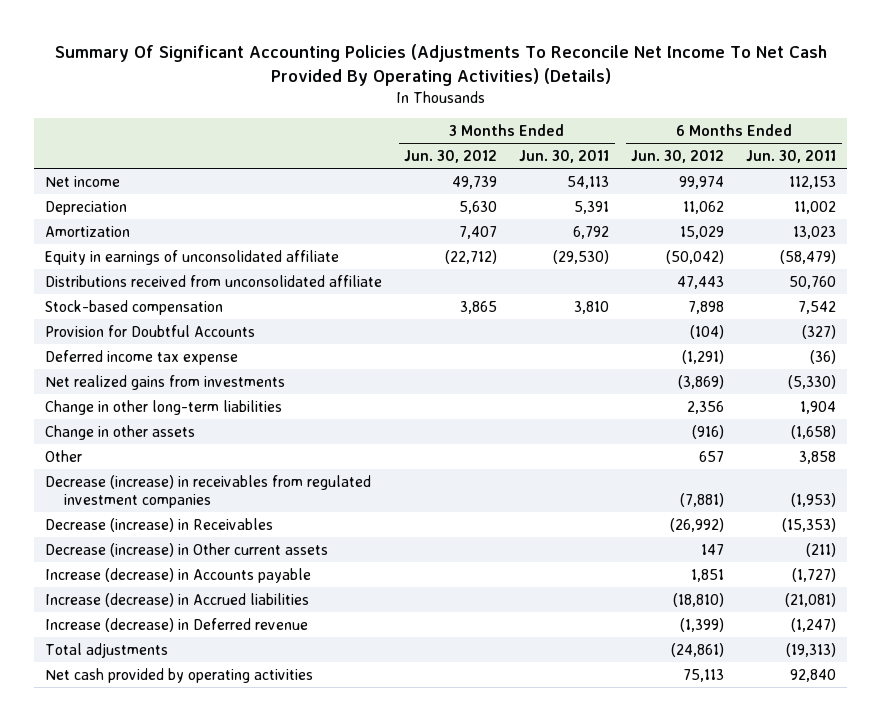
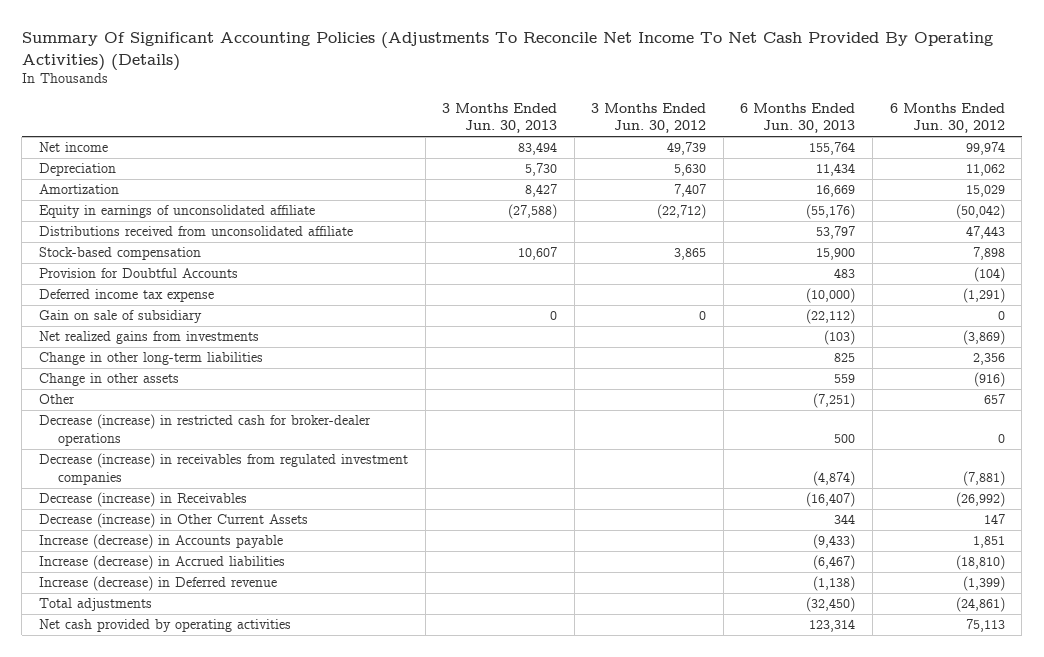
[519,150,610,164] Jun. 30, 2011 -> none
[746,150,837,164] Jun. 30, 2011 -> none
none -> [442,102,558,134] 3 Months Ended Jun. 30, 2013
none -> [740,102,856,134] 6 Months Ended Jun. 30, 2013
none -> [38,310,202,324] Gain on sale of subsidiary
none -> [38,414,371,447] Decrease (increase) in restricted cash for broker-dealer operations
[45,542,329,557] Decrease (increase) in Other current assets -> [38,513,308,529] Decrease (increase) in Other Current Assets

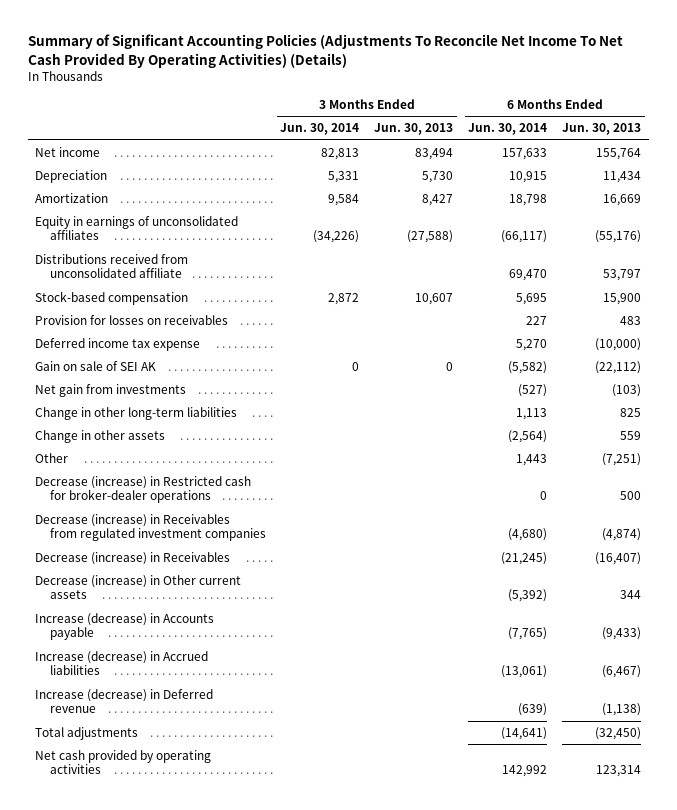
[21,32,993,71] Summary Of Significant Accounting Policies (Adjustments To Reconcile Net Income To Net Cash Provided By Operating Activities) (Details) -> [28,34,624,68] Summary of Significant Accounting Policies (Adjustments To Reconcile Net Income To Net Cash Provided By Operating Activities) (Details)
[591,102,707,134] 3 Months Ended Jun. 30, 2012 -> none
[889,102,1005,134] 6 Months Ended Jun. 30, 2012 -> none
none -> [280,123,360,136] Jun. 30, 2014
none -> [468,123,548,136] Jun. 30, 2014
[38,205,315,219] Equity in earnings of unconsolidated affiliate -> [35,216,239,241] Equity in earnings of unconsolidated affiliates
[38,268,238,279] Provision for Doubtful Accounts -> [35,315,229,326] Provision for losses on receivables
[38,310,202,324] Gain on sale of subsidiary -> [35,361,157,372] Gain on sale of SEI AK
[38,331,259,345] Net realized gains from investments -> [35,384,187,398] Net gain from investments
[38,414,371,447] Decrease (increase) in restricted cash for broker-dealer operations -> [35,476,252,504] Decrease (increase) in Restricted cash for broker-dealer operations
[38,453,408,486] Decrease (increase) in receivables from regulated investment companies -> [35,514,266,542] Decrease (increase) in Receivables from regulated investment companies
[38,513,308,529] Decrease (increase) in Other Current Assets -> [35,575,242,600] Decrease (increase) in Other current assets

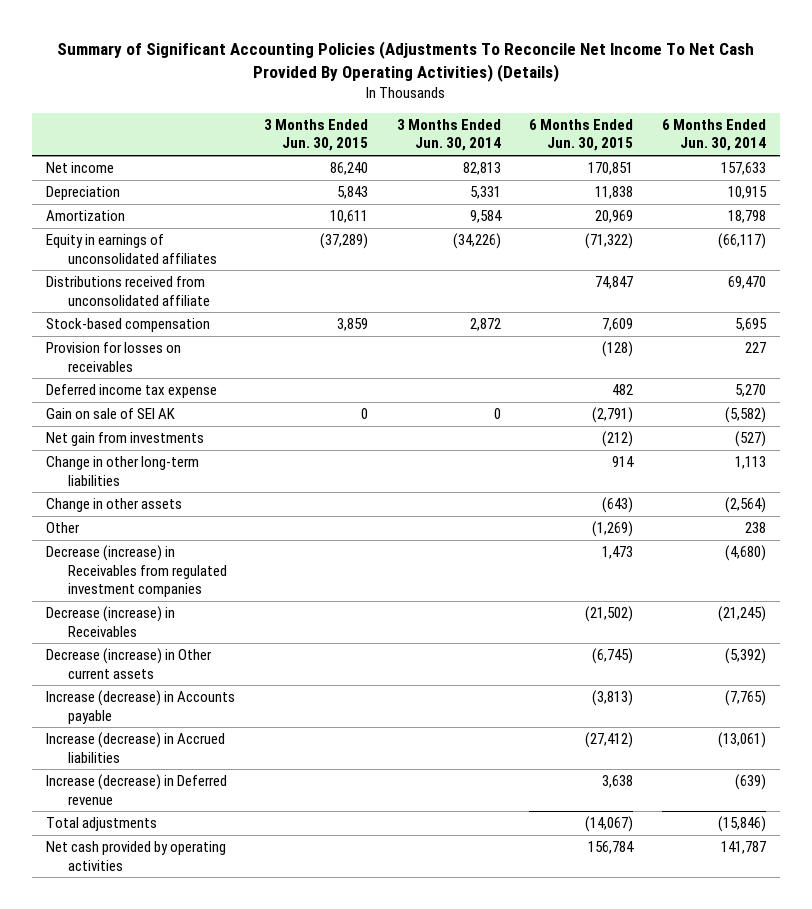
[374,123,454,136] Jun. 30, 2013 -> none
[562,123,642,136] Jun. 30, 2013 -> none
none -> [264,119,369,152] 3 Months Ended Jun. 30, 2015
none -> [529,119,634,152] 6 Months Ended Jun. 30, 2015
[35,476,252,504] Decrease (increase) in Restricted cash for broker-dealer operations -> none
[516,454,548,467] 1,443 -> [744,522,766,534] 238
[501,727,548,741] (14,641) -> [717,816,766,833] (15,846)
[502,765,548,778] 142,992 -> [720,841,766,855] 141,787

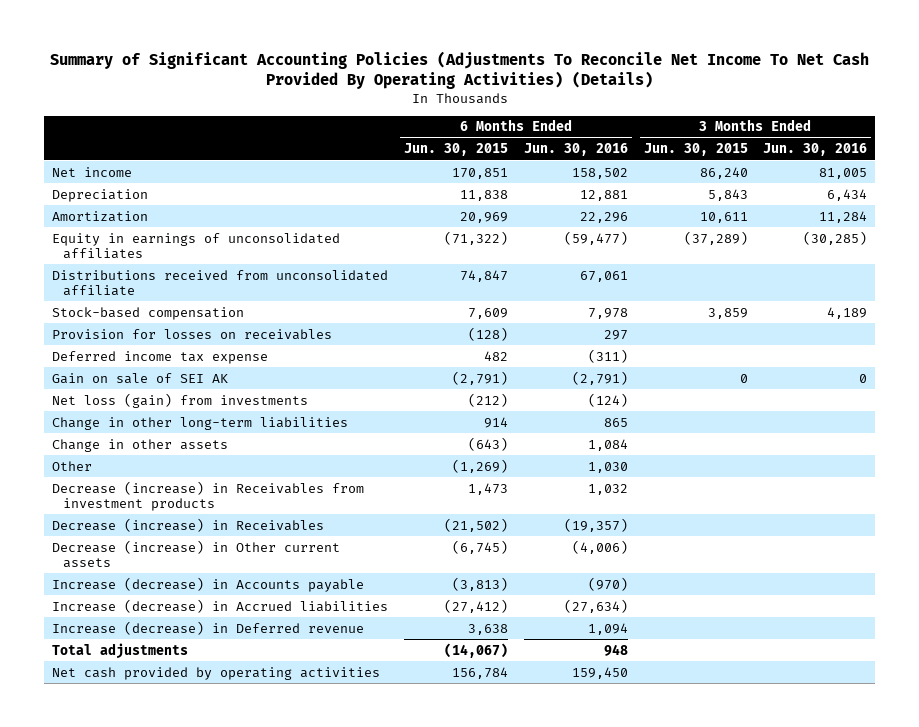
[396,119,501,152] 3 Months Ended Jun. 30, 2014 -> none
[661,119,766,152] 6 Months Ended Jun. 30, 2014 -> none
none -> [523,143,628,157] Jun. 30, 2016
none -> [763,143,868,157] Jun. 30, 2016
[46,432,205,447] Net gain from investments -> [52,392,309,408] Net loss (gain) from investments
[46,545,227,597] Decrease (increase) in Receivables from regulated investment companies -> [52,480,365,512] Decrease (increase) in Receivables from investment products

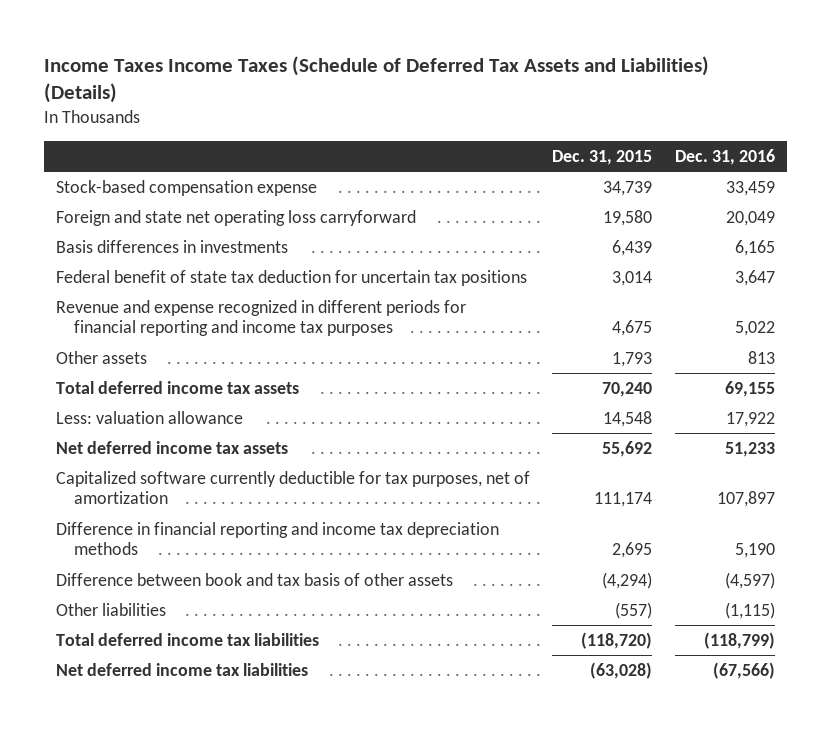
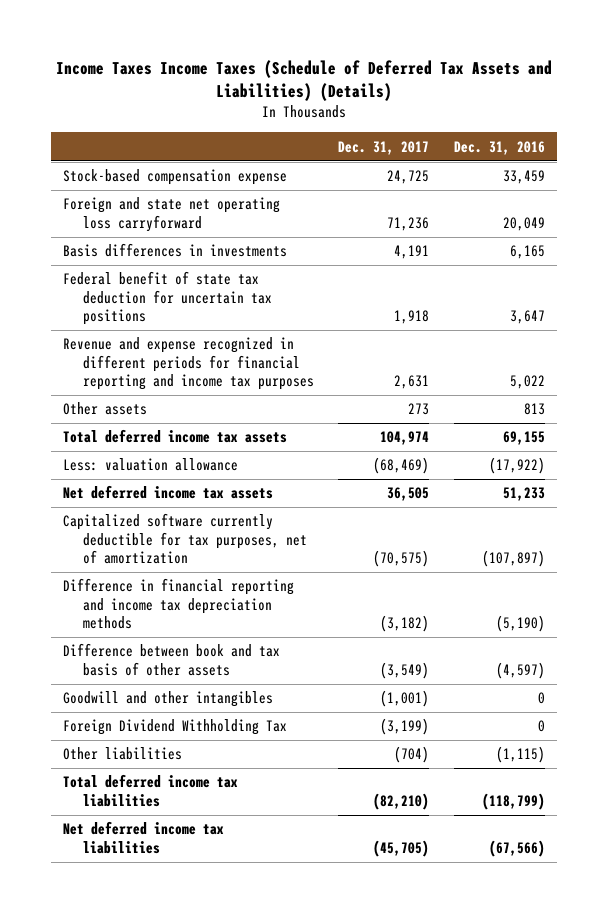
[552,149,653,165] Dec. 31, 2015 -> none
none -> [338,140,430,155] Dec. 31, 2017
[726,411,776,427] 17,922 -> [488,457,545,475] (17,922)
[717,491,776,508] 107,897 -> [481,550,545,568] (107,897)
[735,543,776,559] 5,190 -> [495,615,545,633] (5,190)
none -> [62,691,273,708] Goodwill and other intangibles
none -> [62,719,287,736] Foreign Dividend Withholding Tax

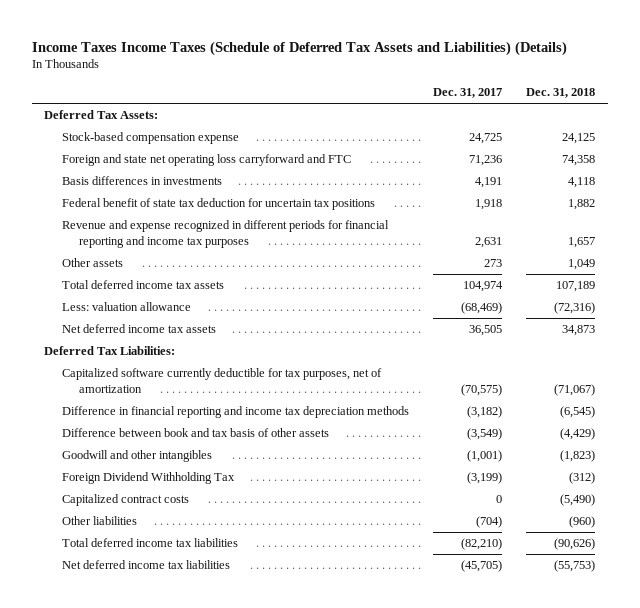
[453,140,545,155] Dec. 31, 2016 -> none
none -> [526,88,596,99] Dec. 31, 2018
none -> [44,110,159,120] Deferred Tax Assets:
[62,197,280,232] Foreign and state net operating loss carryforward -> [61,154,351,167] Foreign and state net operating loss carryforward and FTC
none -> [44,346,176,356] Deferred Tax Liabilities:
none -> [61,494,189,507] Capitalized contract costs

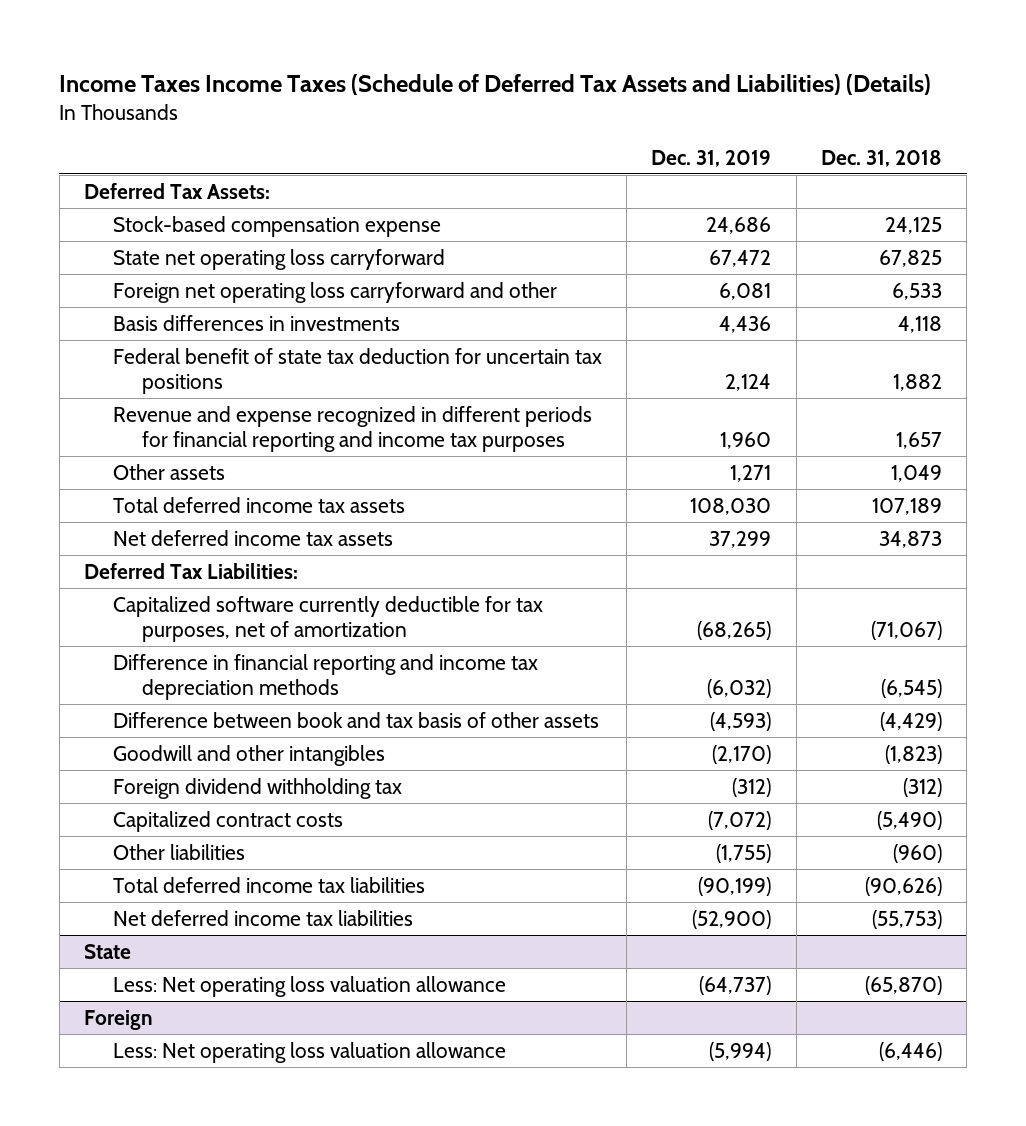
[433,88,503,99] Dec. 31, 2017 -> none
none -> [651,149,772,167] Dec. 31, 2019
[61,154,351,167] Foreign and state net operating loss carryforward and FTC -> [112,248,445,270] State net operating loss carryforward
[562,155,596,167] 74,358 -> [879,249,943,267] 67,825
none -> [112,281,557,303] Foreign net operating loss carryforward and other
[61,302,191,312] Less: valuation allowance -> none
[61,472,235,485] Foreign Dividend Withholding Tax -> [112,777,402,799] Foreign dividend withholding tax
none -> [83,943,131,959] State
none -> [112,975,506,997] Less: Net operating loss valuation allowance
none -> [83,1009,153,1030] Foreign
none -> [112,1041,506,1063] Less: Net operating loss valuation allowance

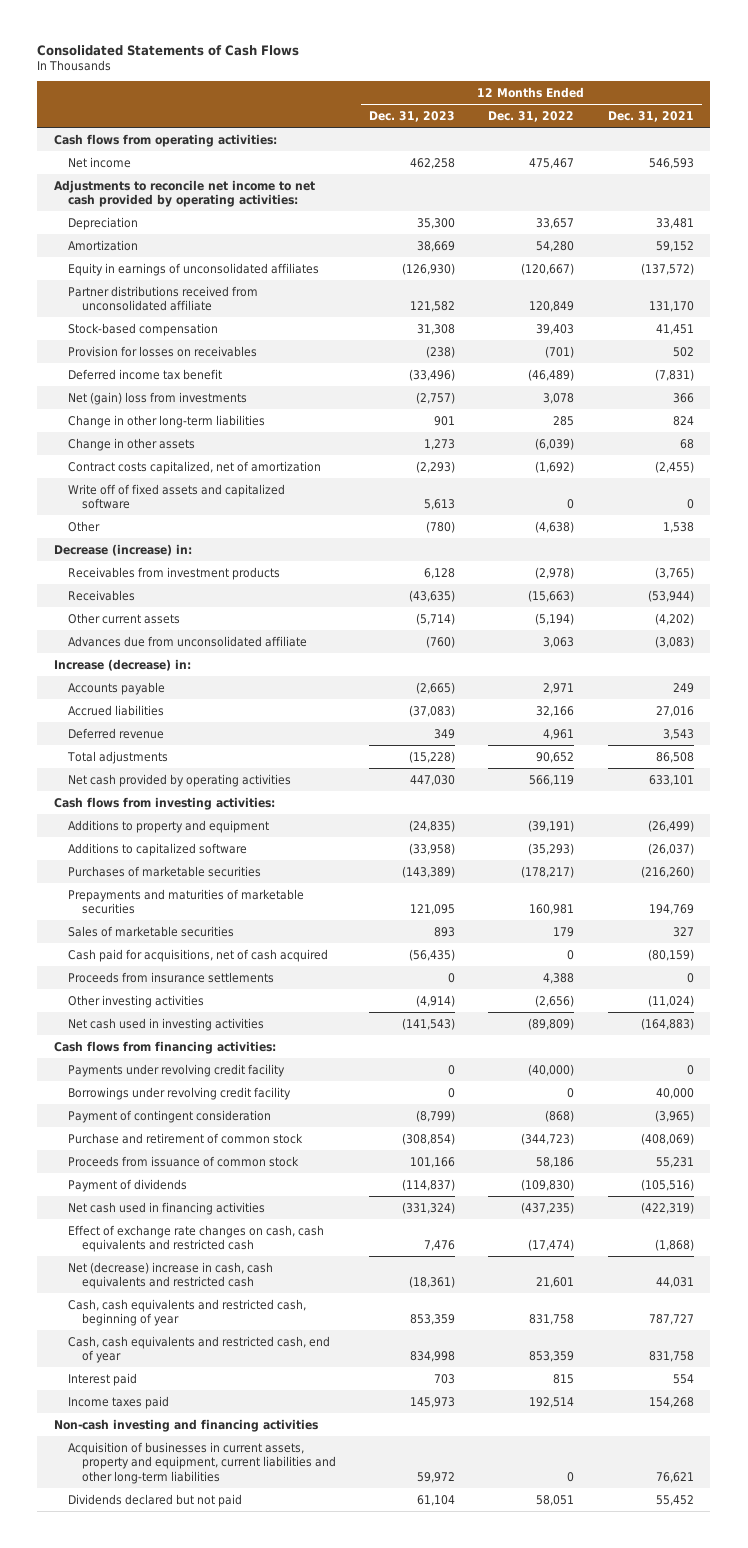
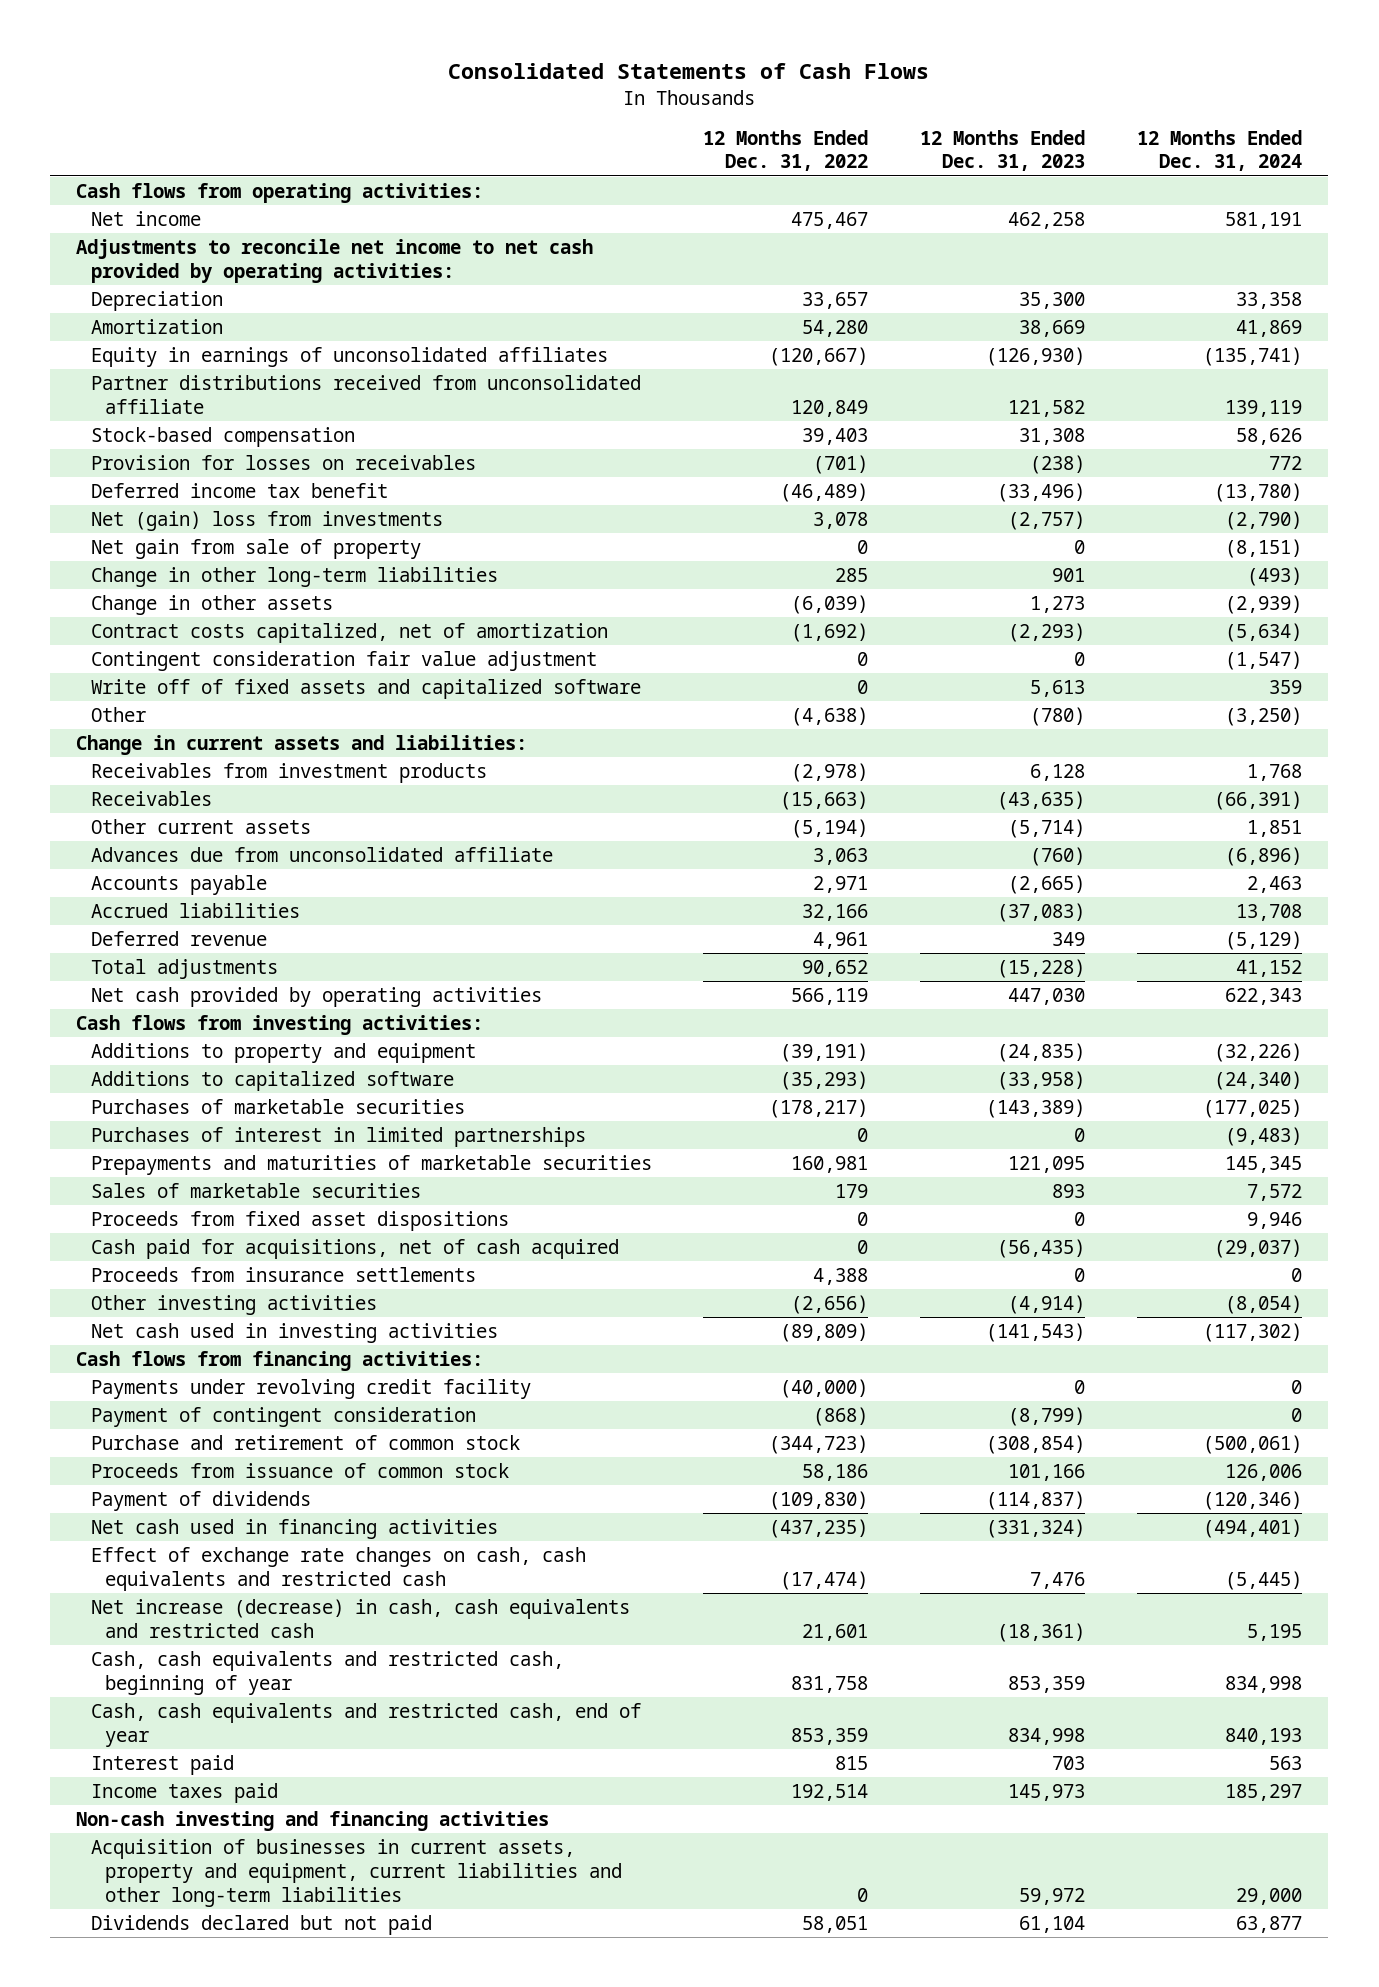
[607,110,694,122] Dec. 31, 2021 -> none
none -> [1137,129,1303,172] 12 Months Ended Dec. 31, 2024
none -> [90,538,421,559] Net gain from sale of property
none -> [90,650,597,671] Contingent consideration fair value adjustment
[53,543,192,556] Decrease (increase) in: -> none
none -> [76,734,528,755] Change in current assets and liabilities:
[53,658,191,671] Increase (decrease) in: -> none
none -> [90,1126,586,1147] Purchases of interest in limited partnerships
none -> [90,1210,509,1231] Proceeds from fixed asset dispositions
[67,1086,291,1100] Borrowings under revolving credit facility -> none
[67,1261,273,1290] Net (decrease) increase in cash, cash equivalents and restricted cash -> [90,1598,630,1638] Net increase (decrease) in cash, cash equivalents and restricted cash

